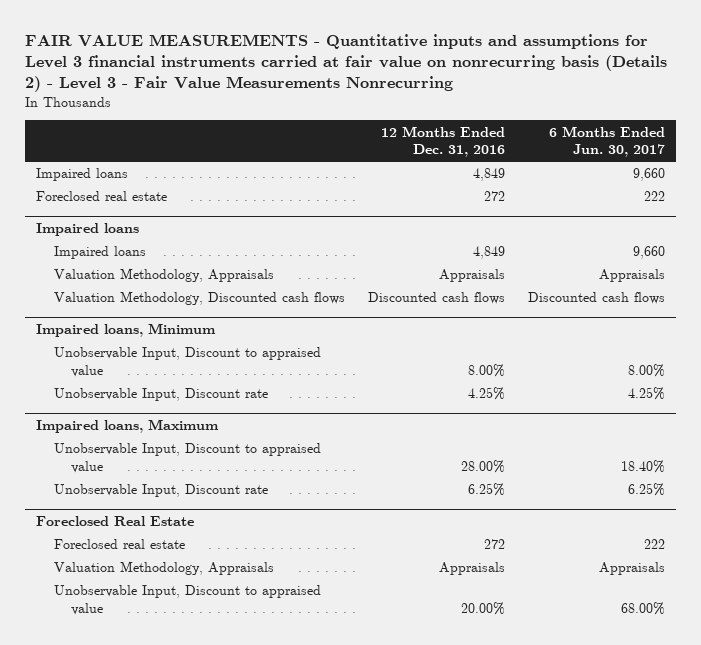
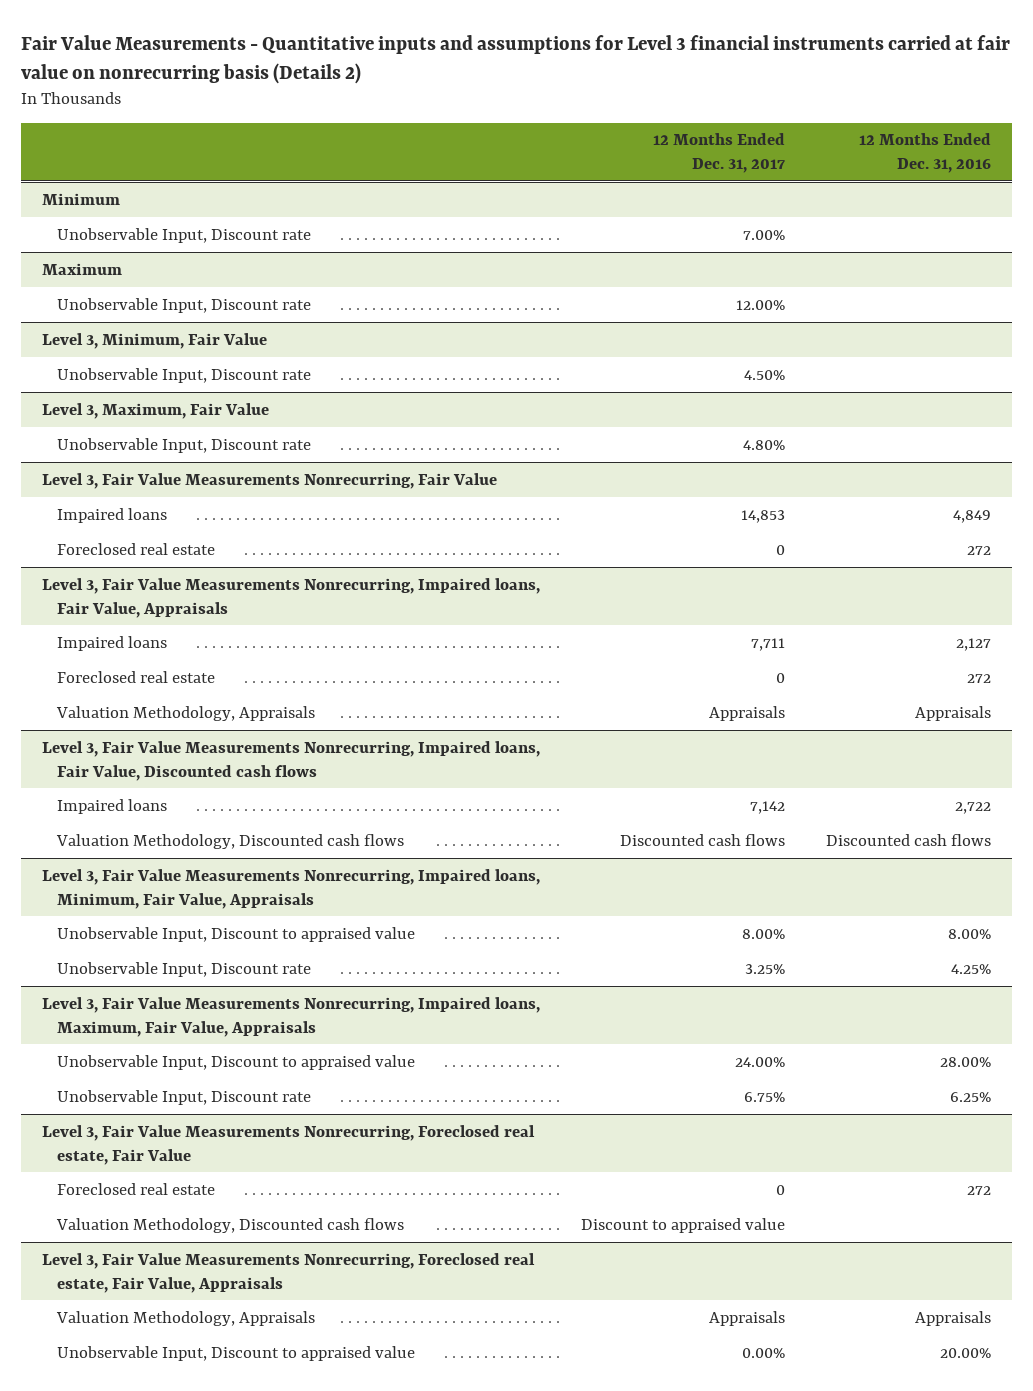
[24,33,667,93] FAIR VALUE MEASUREMENTS - Quantitative inputs and assumptions for Level 3 financial instruments carried at fair value on nonrecurring basis (Details 2) - Level 3 - Fair Value Measurements Nonrecurring -> [21,35,1011,84] Fair Value Measurements - Quantitative inputs and assumptions for Level 3 financial instruments carried at fair value on nonrecurring basis (Details 2)
[548,125,665,158] 6 Months Ended Jun. 30, 2017 -> none
none -> [653,133,786,174] 12 Months Ended Dec. 31, 2017
none -> [41,192,120,205] Minimum
none -> [57,227,312,243] Unobservable Input, Discount rate
none -> [41,262,122,275] Maximum
none -> [57,297,312,313] Unobservable Input, Discount rate
none -> [41,332,267,349] Level 3, Minimum, Fair Value
none -> [57,367,312,383] Unobservable Input, Discount rate
none -> [41,402,269,419] Level 3, Maximum, Fair Value
none -> [57,437,312,453] Unobservable Input, Discount rate
none -> [41,472,497,489] Level 3, Fair Value Measurements Nonrecurring, Fair Value
[36,223,140,237] Impaired loans -> none
none -> [41,577,540,618] Level 3, Fair Value Measurements Nonrecurring, Impaired loans, Fair Value, Appraisals
[472,246,505,260] 4,849 -> [956,637,992,651] 2,127
none -> [57,670,216,683] Foreclosed real estate
none -> [41,740,540,781] Level 3, Fair Value Measurements Nonrecurring, Impaired loans, Fair Value, Discounted cash flows
none -> [57,798,168,814] Impaired loans
[36,323,217,338] Impaired loans, Minimum -> none
none -> [41,868,540,909] Level 3, Fair Value Measurements Nonrecurring, Impaired loans, Minimum, Fair Value, Appraisals
[36,419,220,434] Impaired loans, Maximum -> none
none -> [41,996,540,1037] Level 3, Fair Value Measurements Nonrecurring, Impaired loans, Maximum, Fair Value, Appraisals
[36,516,195,527] Foreclosed Real Estate -> none
none -> [41,1124,535,1165] Level 3, Fair Value Measurements Nonrecurring, Foreclosed real estate, Fair Value
none -> [56,1217,405,1233] Valuation Methodology, Discounted cash flows
none -> [41,1252,535,1293] Level 3, Fair Value Measurements Nonrecurring, Foreclosed real estate, Fair Value, Appraisals

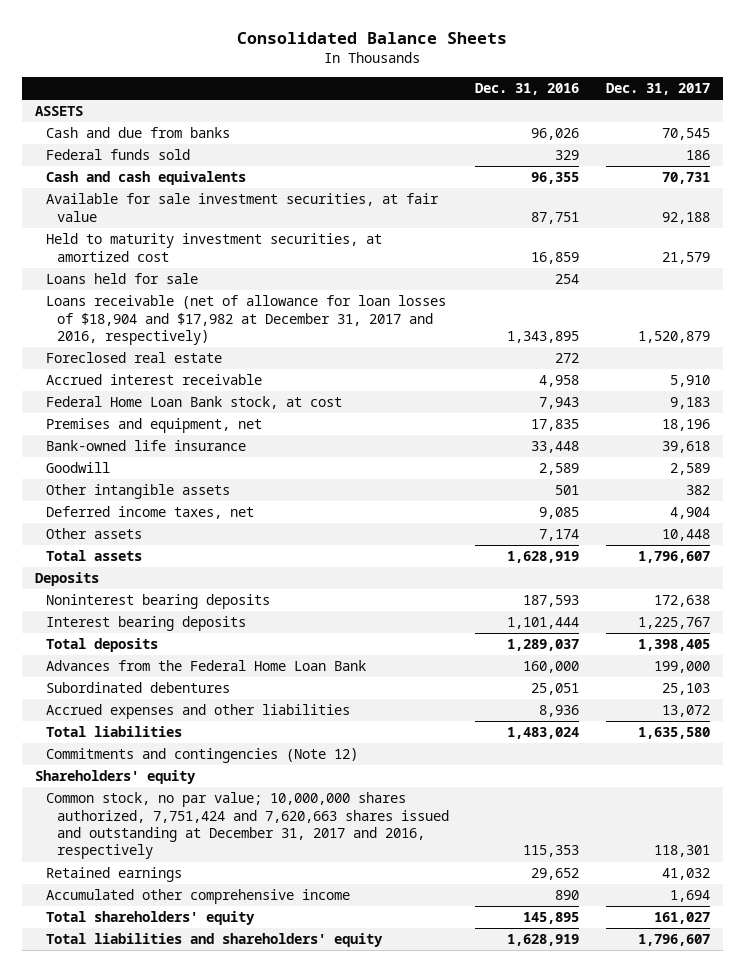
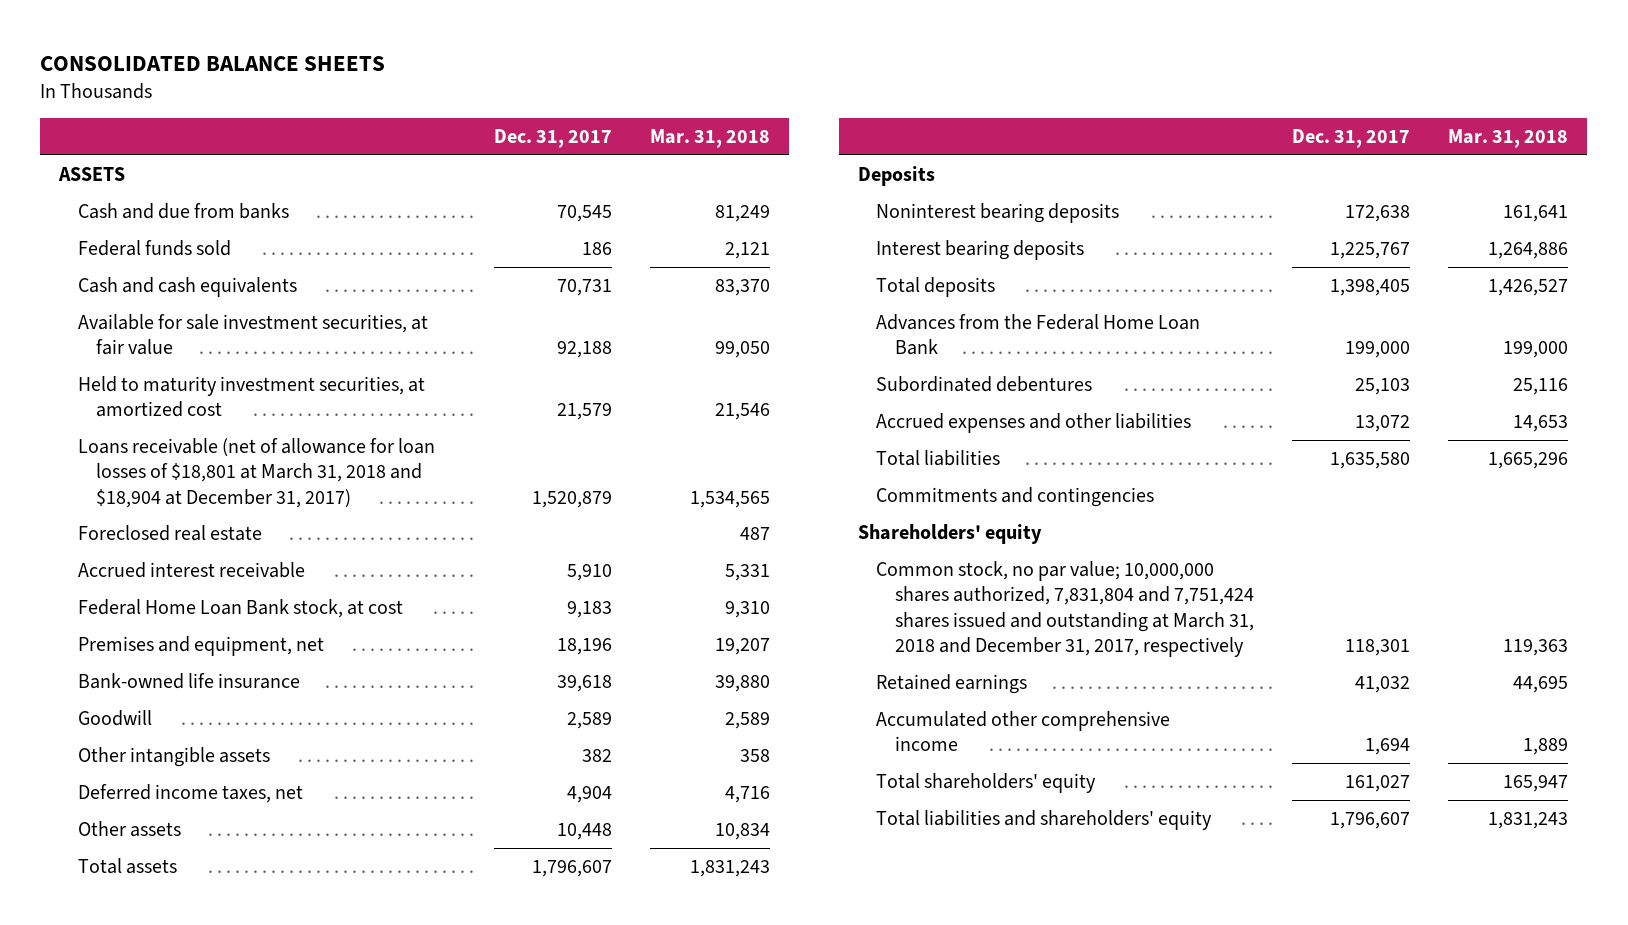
[237,31,508,44] Consolidated Balance Sheets -> [40,56,386,72] CONSOLIDATED BALANCE SHEETS
[475,83,580,96] Dec. 31, 2016 -> none
none -> [649,128,770,148] Mar. 31, 2018
[46,273,199,285] Loans held for sale -> none
[46,295,447,346] Loans receivable (net of allowance for loan losses of $18,904 and $17,982 at December 31, 2017 and 2016, respectively) -> [77,437,435,508] Loans receivable (net of allowance for loan losses of $18,801 at March 31, 2018 and $18,904 at December 31, 2017)
[46,748,359,764] Commitments and contingencies (Note 12) -> [876,486,1155,507] Commitments and contingencies
[46,792,450,860] Common stock, no par value; 10,000,000 shares authorized, 7,751,424 and 7,620,663 shares issued and outstanding at December 31, 2017 and 2016, respectively -> [876,560,1254,657] Common stock, no par value; 10,000,000 shares authorized, 7,831,804 and 7,751,424 shares issued and outstanding at March 31, 2018 and December 31, 2017, respectively

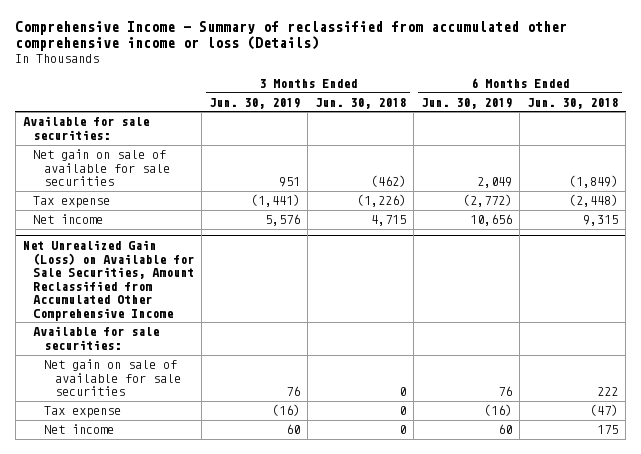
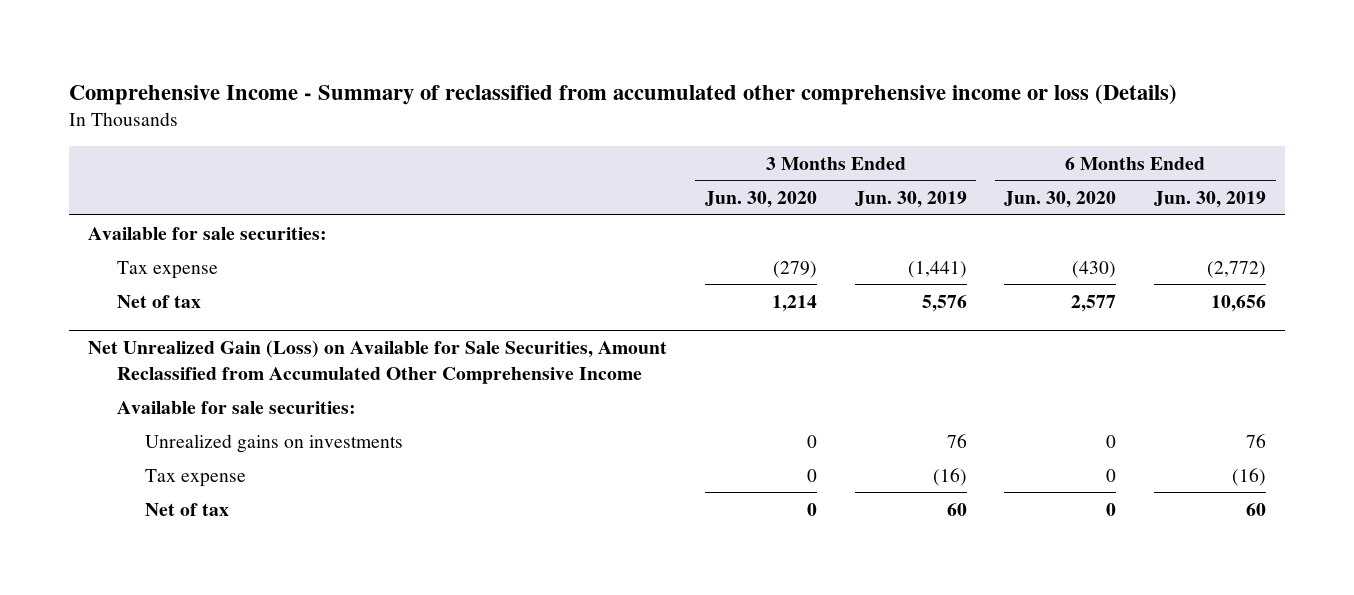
[315,97,407,109] Jun. 30, 2018 -> none
[527,97,619,109] Jun. 30, 2018 -> none
none -> [704,191,817,209] Jun. 30, 2020
none -> [1004,191,1117,209] Jun. 30, 2020
[33,149,171,187] Net gain on sale of available for sale securities -> none
[33,214,104,225] Net income -> [116,294,201,308] Net of tax
[44,359,181,397] Net gain on sale of available for sale securities -> [145,433,404,453] Unrealized gains on investments
[44,424,115,435] Net income -> [145,502,230,516] Net of tax

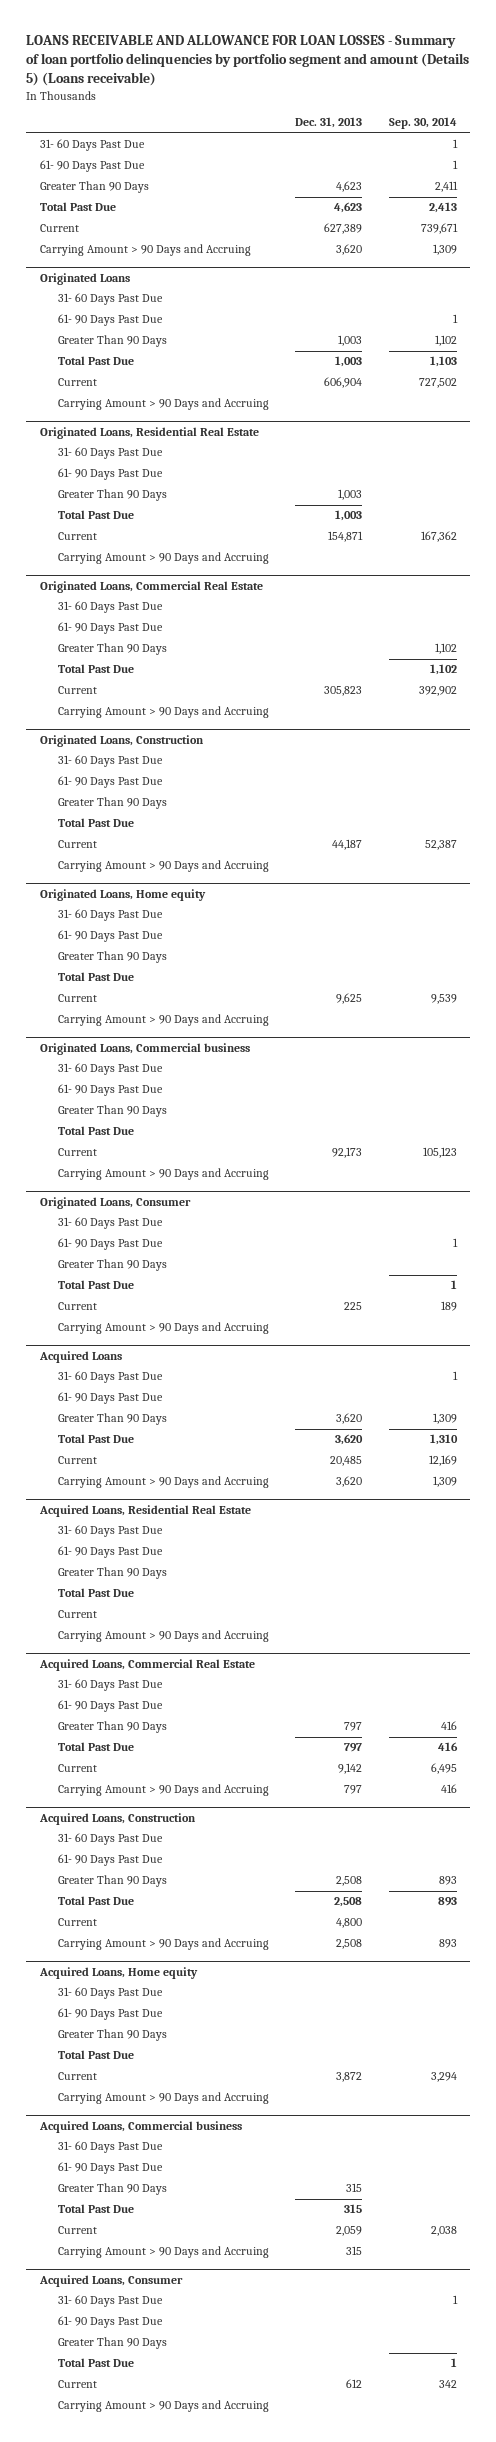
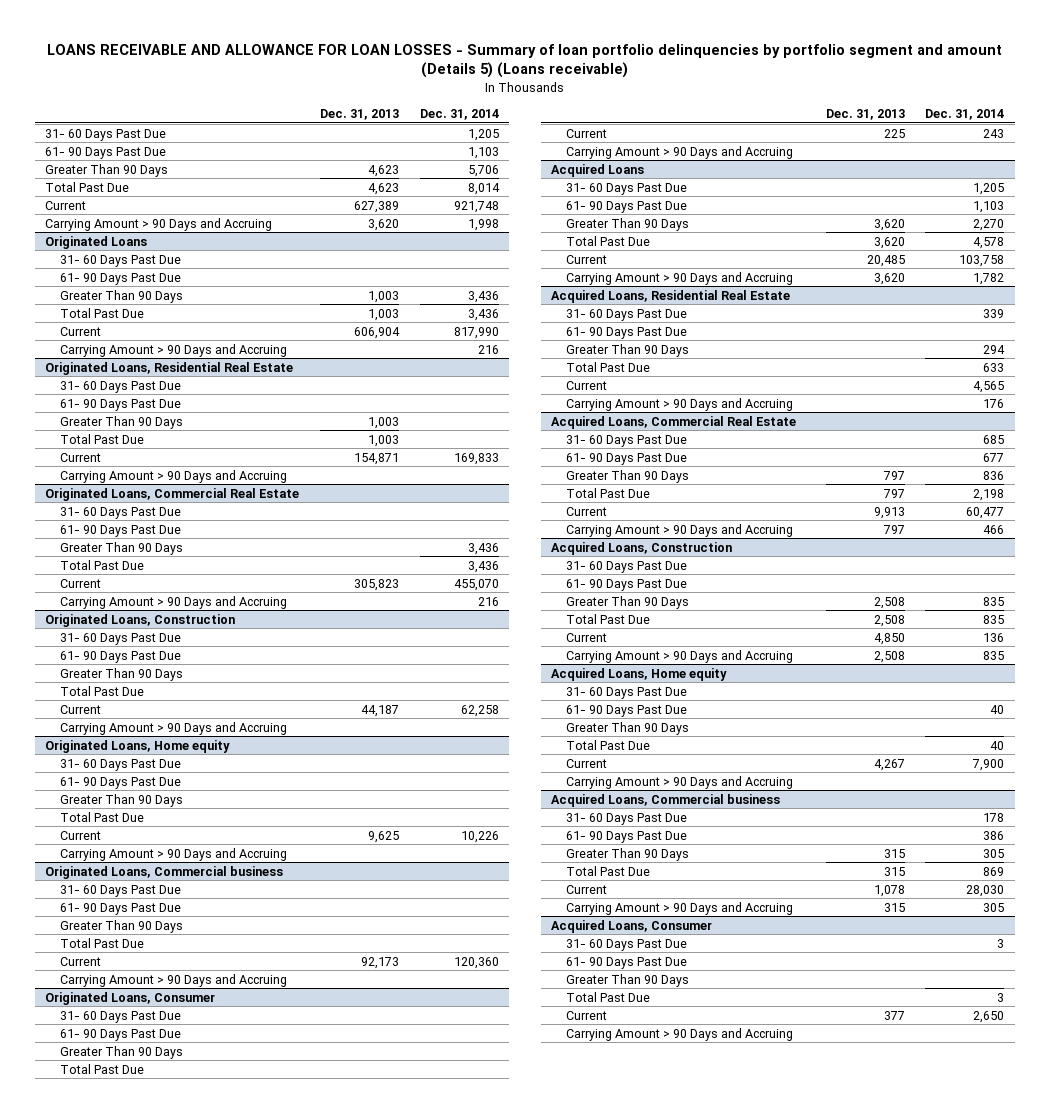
[388,117,457,130] Sep. 30, 2014 -> none
none -> [419,109,499,121] Dec. 31, 2014
[338,1763,363,1775] 9,142 -> [873,506,905,519] 9,913
[336,1918,363,1929] 4,800 -> [873,632,905,645] 4,850
[336,2072,363,2083] 3,872 -> [873,758,905,771] 4,267
[336,2226,363,2237] 2,059 -> [873,884,905,897] 1,078
[346,2379,363,2389] 612 -> [883,1010,905,1020] 377

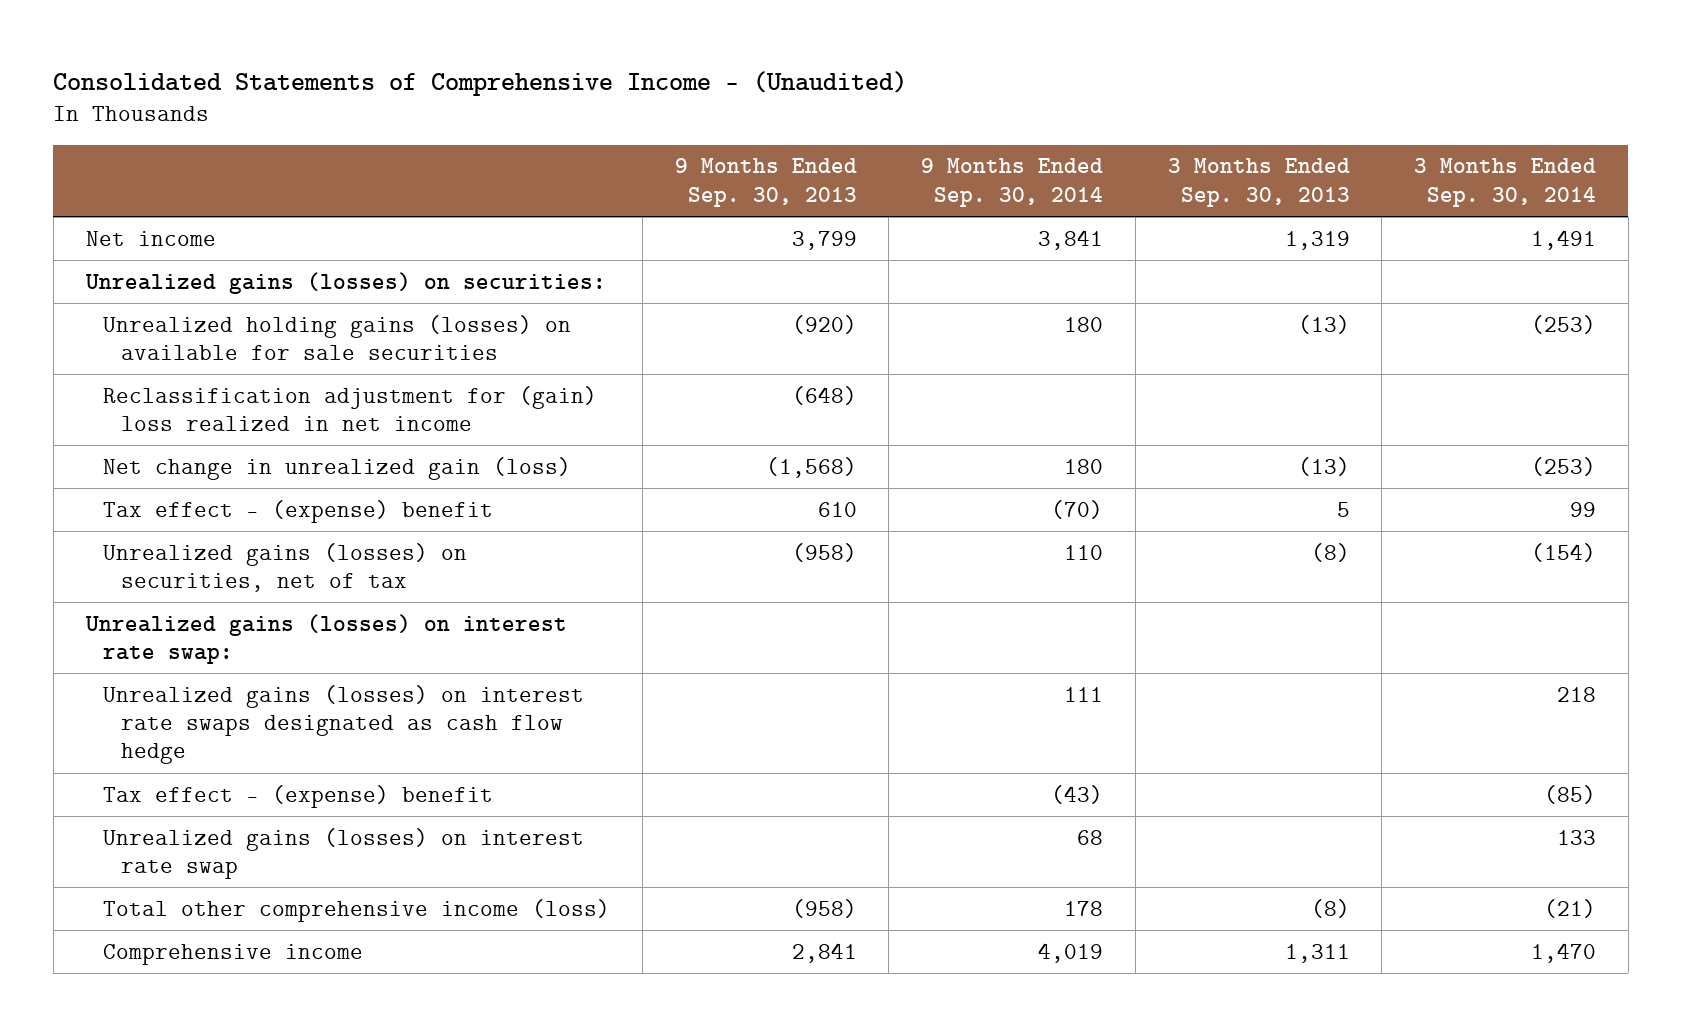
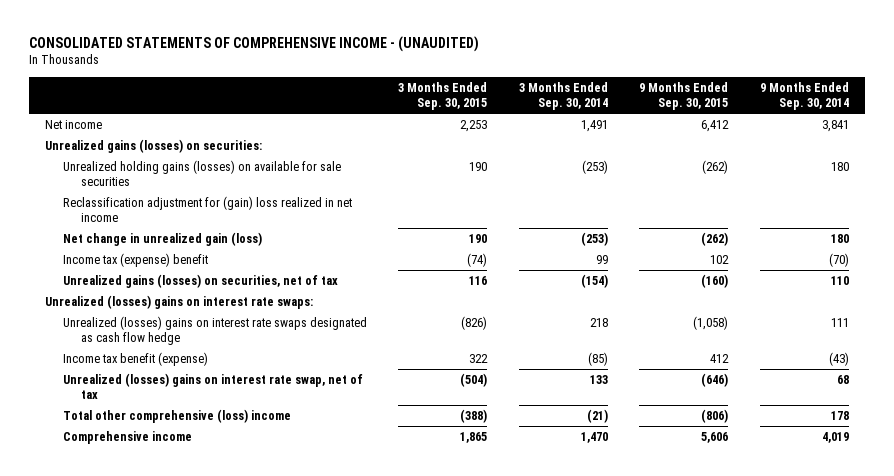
[53,70,908,96] Consolidated Statements of Comprehensive Income - (Unaudited) -> [28,35,479,52] CONSOLIDATED STATEMENTS OF COMPREHENSIVE INCOME - (UNAUDITED)
[674,158,857,207] 9 Months Ended Sep. 30, 2013 -> none
[1167,158,1350,207] 3 Months Ended Sep. 30, 2013 -> none
none -> [398,81,488,110] 3 Months Ended Sep. 30, 2015
none -> [639,81,729,110] 9 Months Ended Sep. 30, 2015
[103,499,494,523] Tax effect - (expense) benefit -> [62,252,208,267] Income tax (expense) benefit
[84,613,567,665] Unrealized gains (losses) on interest rate swap: -> [44,294,313,309] Unrealized (losses) gains on interest rate swaps:
[103,684,585,765] Unrealized gains (losses) on interest rate swaps designated as cash flow hedge -> [62,315,367,346] Unrealized (losses) gains on interest rate swaps designated as cash flow hedge
[103,784,494,808] Tax effect - (expense) benefit -> [62,351,208,366] Income tax benefit (expense)
[103,827,585,880] Unrealized gains (losses) on interest rate swap -> [62,372,363,400] Unrealized (losses) gains on interest rate swap, net of tax
[103,898,611,922] Total other comprehensive income (loss) -> [62,408,291,423] Total other comprehensive (loss) income

